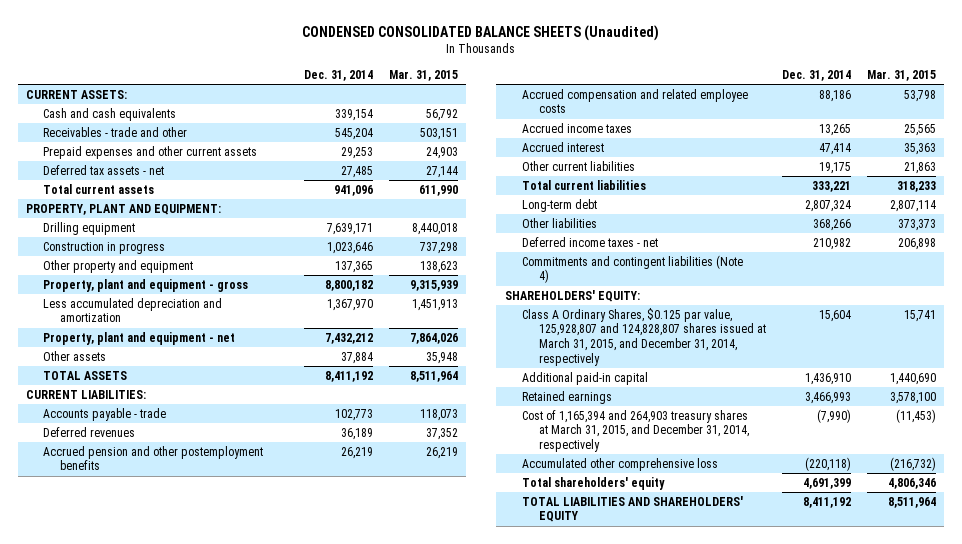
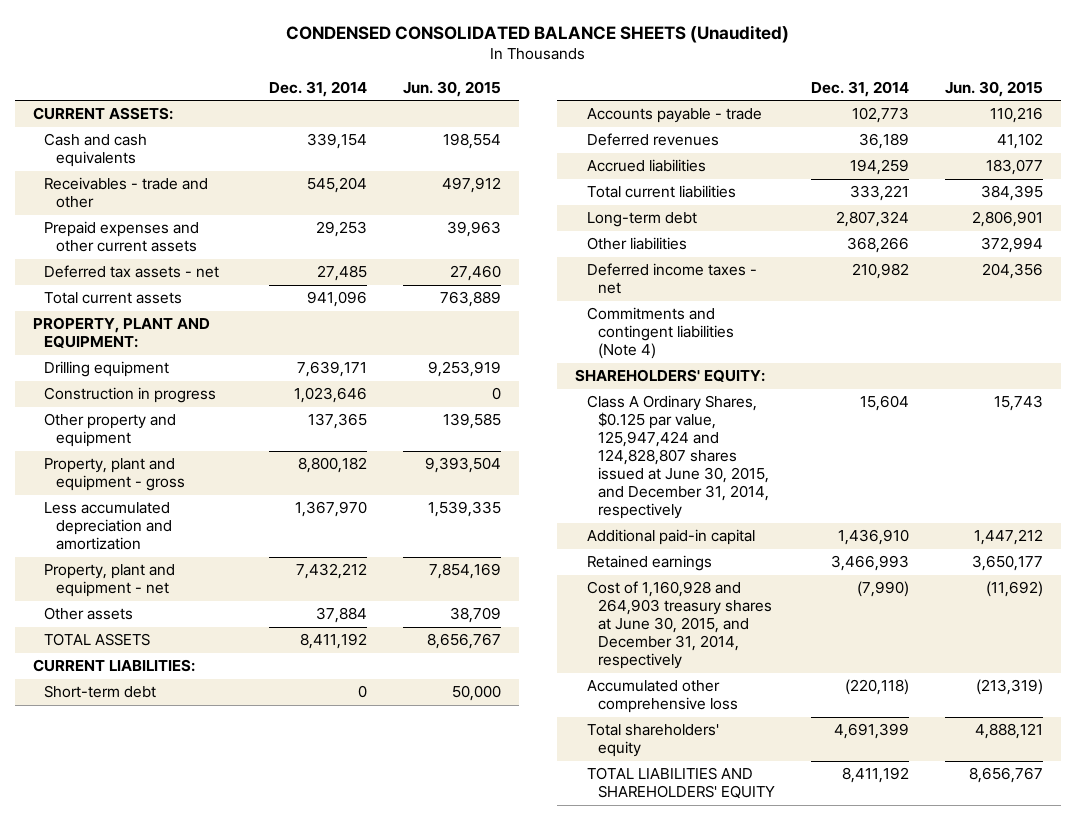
[388,70,458,82] Mar. 31, 2015 -> none
none -> [402,80,501,97] Jun. 30, 2015
none -> [44,685,157,699] Short-term debt
[43,445,264,471] Accrued pension and other postemployment benefits -> none
[521,88,748,114] Accrued compensation and related employee costs -> none
[521,122,632,133] Accrued income taxes -> none
[521,141,604,152] Accrued interest -> none
[521,160,635,171] Other current liabilities -> none
none -> [586,159,706,173] Accrued liabilities
[521,307,766,367] Class A Ordinary Shares, $0.125 par value, 125,928,807 and 124,828,807 shares issued at March 31, 2015, and December 31, 2014, respectively -> [586,395,770,520] Class A Ordinary Shares, $0.125 par value, 125,947,424 and 124,828,807 shares issued at June 30, 2015, and December 31, 2014, respectively
[521,409,749,453] Cost of 1,165,394 and 264,903 treasury shares at March 31, 2015, and December 31, 2014, respectively -> [586,581,773,670] Cost of 1,160,928 and 264,903 treasury shares at June 30, 2015, and December 31, 2014, respectively

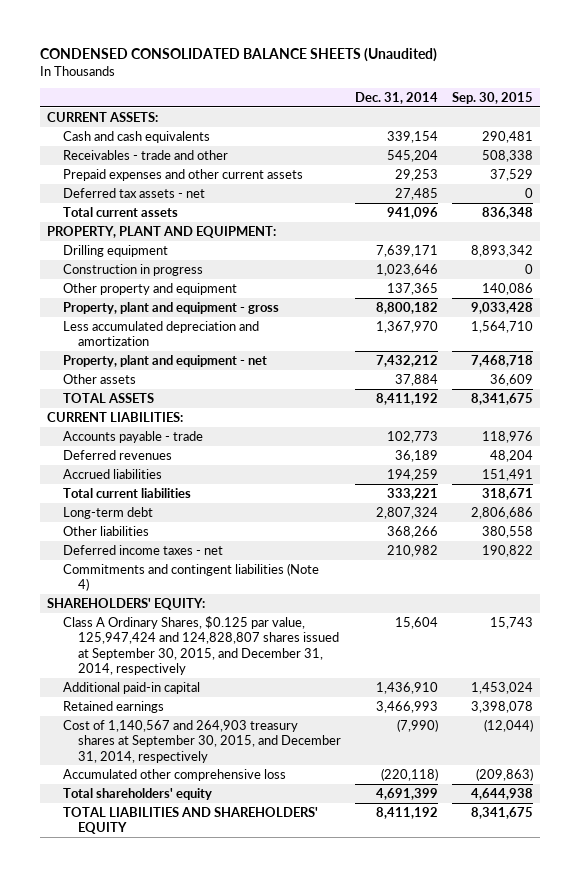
[402,80,501,97] Jun. 30, 2015 -> none
none -> [452,91,534,104] Sep. 30, 2015
[44,685,157,699] Short-term debt -> none
[586,395,770,520] Class A Ordinary Shares, $0.125 par value, 125,947,424 and 124,828,807 shares issued at June 30, 2015, and December 31, 2014, respectively -> [62,615,339,675] Class A Ordinary Shares, $0.125 par value, 125,947,424 and 124,828,807 shares issued at September 30, 2015, and December 31, 2014, respectively
[586,581,773,670] Cost of 1,160,928 and 264,903 treasury shares at June 30, 2015, and December 31, 2014, respectively -> [62,719,341,763] Cost of 1,140,567 and 264,903 treasury shares at September 30, 2015, and December 31, 2014, respectively

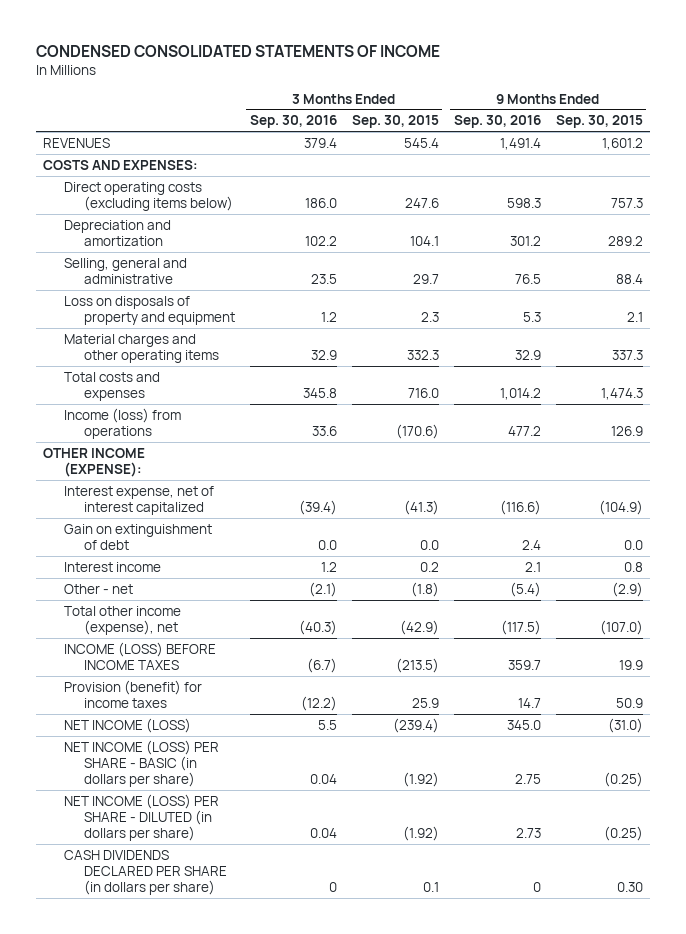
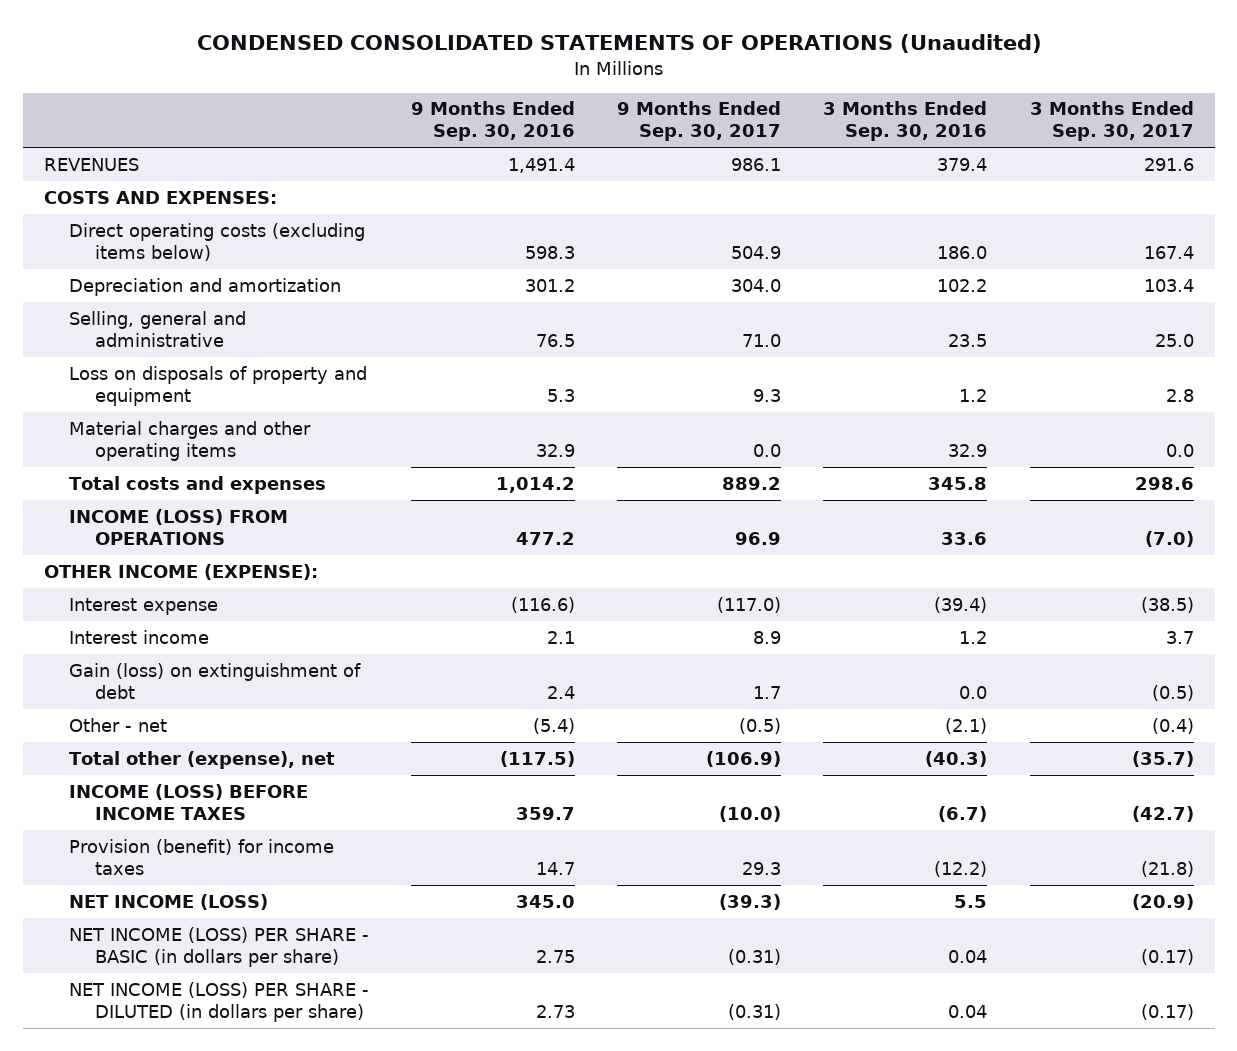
[35,44,440,57] CONDENSED CONSOLIDATED STATEMENTS OF INCOME -> [196,34,1042,54] CONDENSED CONSOLIDATED STATEMENTS OF OPERATIONS (Unaudited)
[351,115,439,129] Sep. 30, 2015 -> none
[555,115,643,129] Sep. 30, 2015 -> none
none -> [617,101,782,142] 9 Months Ended Sep. 30, 2017
none -> [1029,101,1194,142] 3 Months Ended Sep. 30, 2017
[63,407,181,440] Income (loss) from operations -> [69,508,289,545] INCOME (LOSS) FROM OPERATIONS
[63,523,212,551] Gain on extinguishment of debt -> none
[63,485,214,516] Interest expense, net of interest capitalized -> [69,597,219,615] Interest expense
none -> [69,662,362,699] Gain (loss) on extinguishment of debt
[63,605,181,636] Total other income (expense), net -> [69,750,336,769] Total other (expense), net
[63,849,227,896] CASH DIVIDENDS DECLARED PER SHARE (in dollars per share) -> none

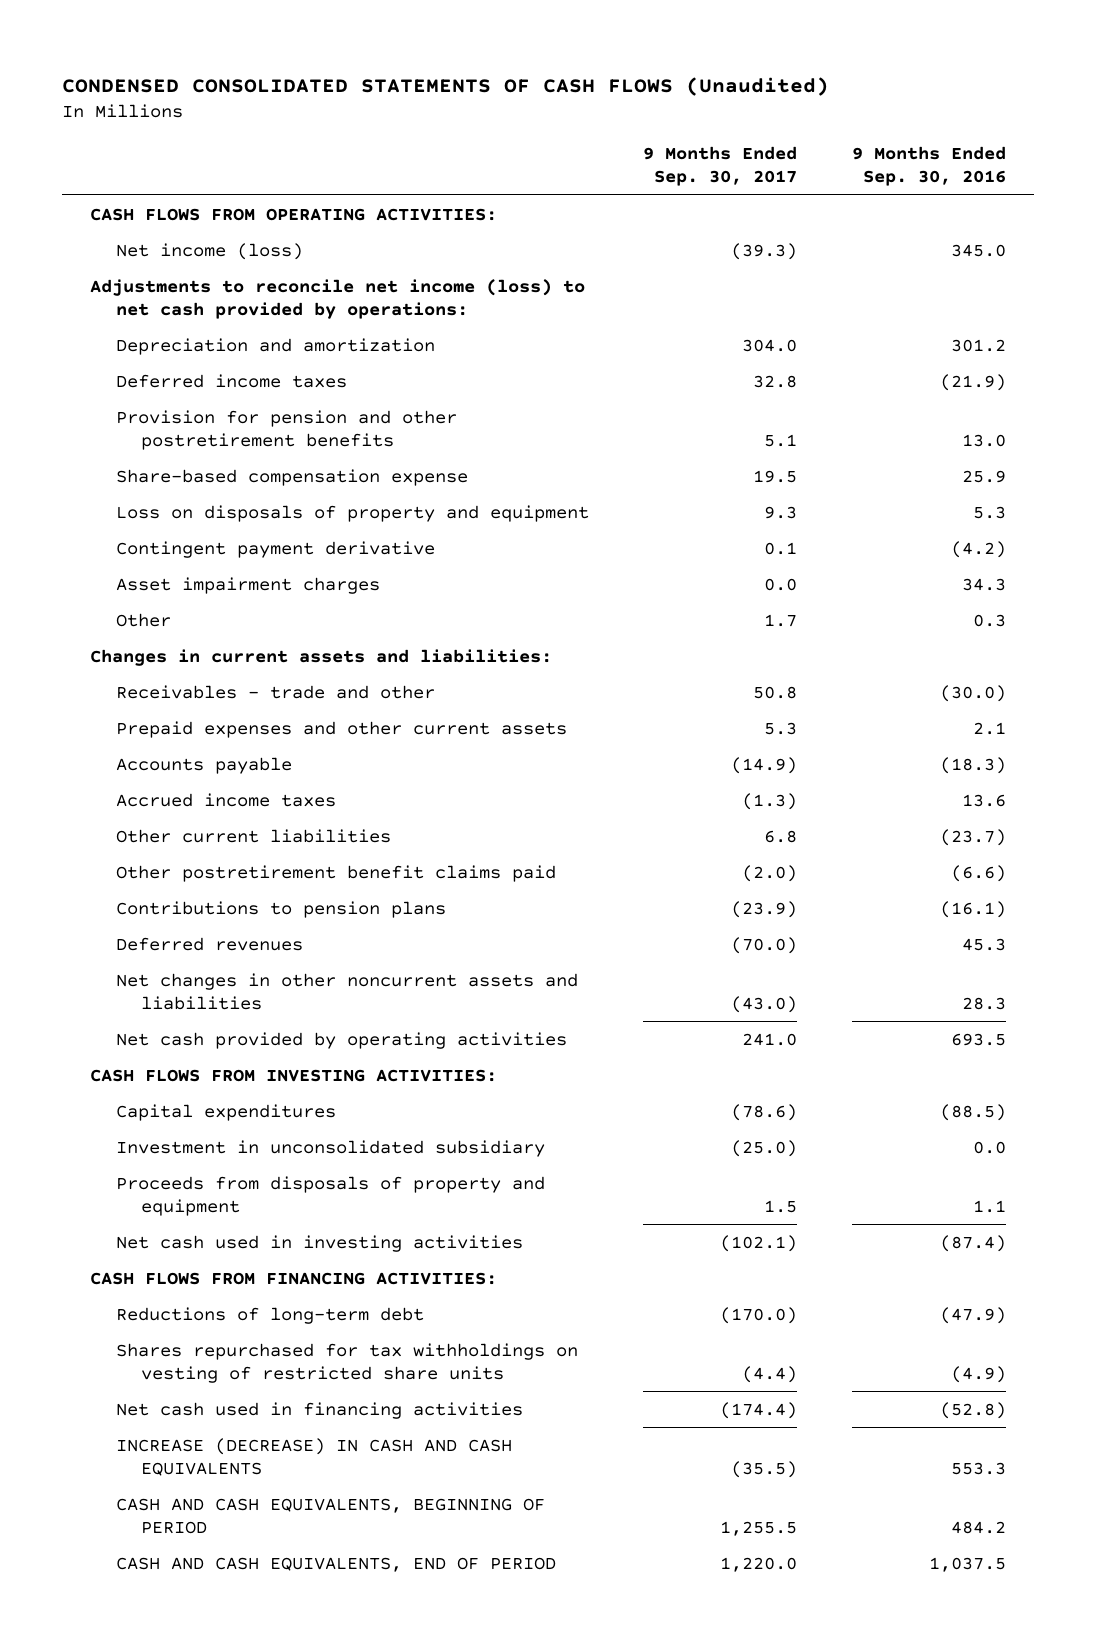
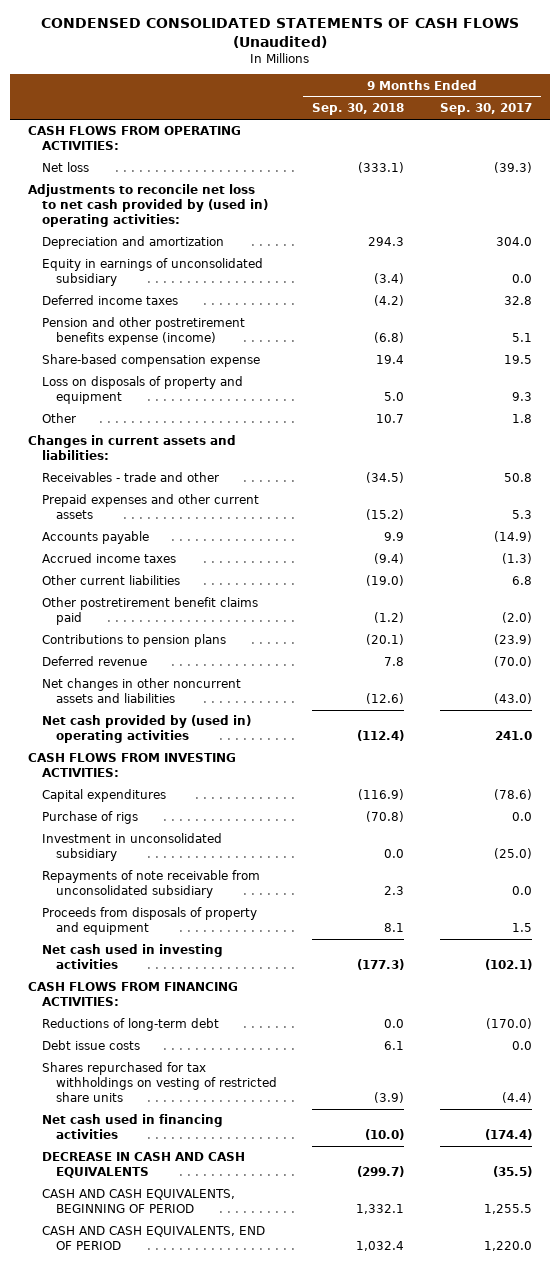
[852,146,1007,187] 9 Months Ended Sep. 30, 2016 -> none
none -> [312,103,405,116] Sep. 30, 2018
[115,242,303,260] Net income (loss) -> [41,162,89,173] Net loss
[89,278,585,319] Adjustments to reconcile net income (loss) to net cash provided by operations: -> [27,184,268,227] Adjustments to reconcile net loss to net cash provided by (used in) operating activities:
none -> [41,258,263,287] Equity in earnings of unconsolidated subsidiary
[115,409,457,450] Provision for pension and other postretirement benefits -> [41,317,245,346] Pension and other postretirement benefits expense (income)
[115,540,435,558] Contingent payment derivative -> none
[115,576,380,594] Asset impairment charges -> none
[764,613,798,627] 1.7 -> [511,414,532,424] 1.8
[115,936,303,951] Deferred revenues -> none
none -> [41,656,147,667] Deferred revenue
[115,1031,567,1049] Net cash provided by operating activities -> [41,715,251,744] Net cash provided by (used in) operating activities
none -> [41,811,138,825] Purchase of rigs
none -> [41,870,260,899] Repayments of note receivable from unconsolidated subsidiary
none -> [41,1040,140,1051] Debt issue costs
[115,1437,512,1476] INCREASE (DECREASE) IN CASH AND CASH EQUIVALENTS -> [41,1152,245,1179] DECREASE IN CASH AND CASH EQUIVALENTS

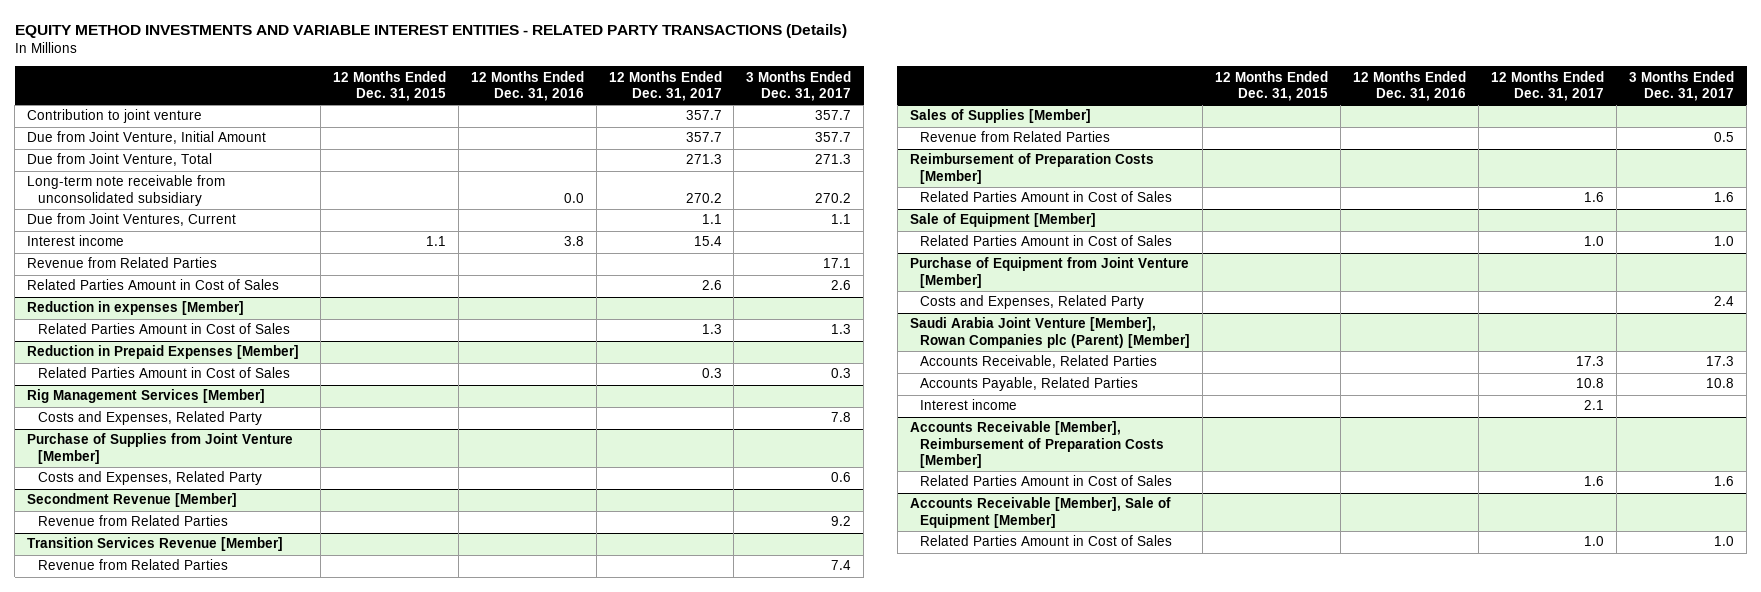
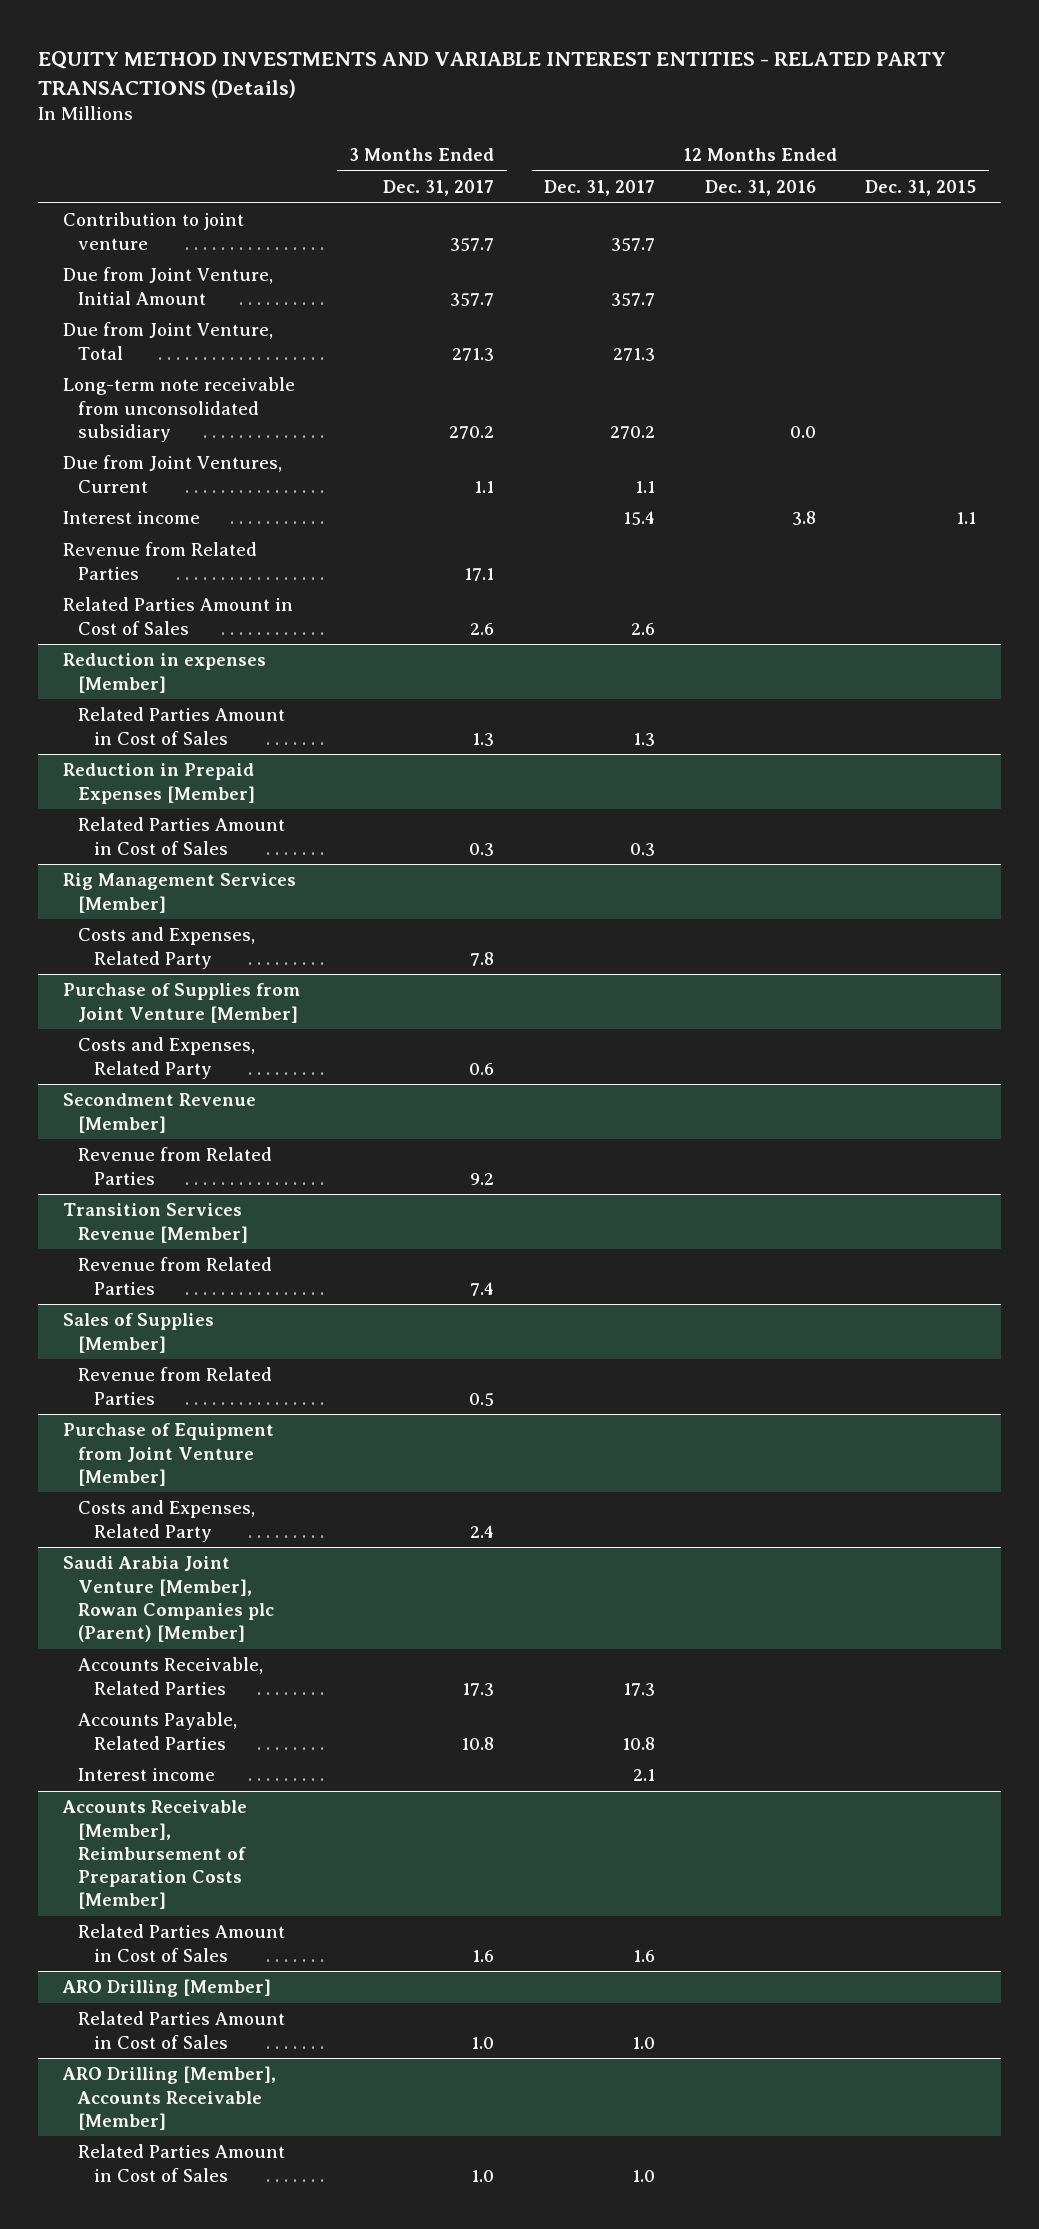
[909,153,1154,184] Reimbursement of Preparation Costs [Member] -> none
[920,191,1173,203] Related Parties Amount in Cost of Sales -> none
[909,213,1096,228] Sale of Equipment [Member] -> none
[920,235,1173,247] Related Parties Amount in Cost of Sales -> none
[909,497,1171,528] Accounts Receivable [Member], Sale of Equipment [Member] -> none
none -> [61,1979,271,1998] ARO Drilling [Member]
none -> [61,2066,276,2130] ARO Drilling [Member], Accounts Receivable [Member]
none -> [78,2144,286,2182] Related Parties Amount in Cost of Sales

